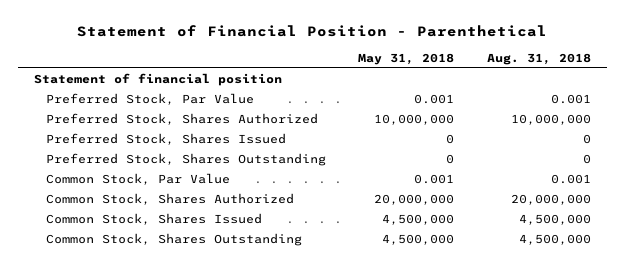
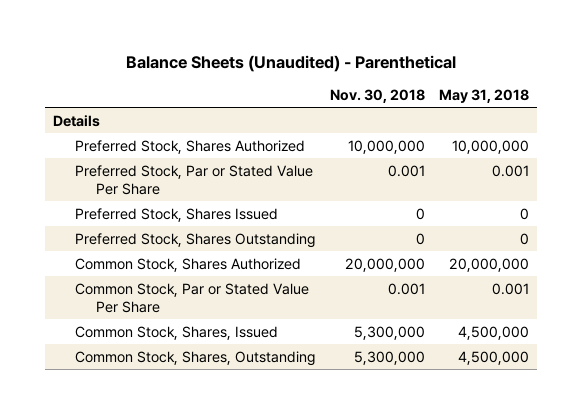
[77,25,548,38] Statement of Financial Position - Parenthetical -> [126,54,457,72] Balance Sheets (Unaudited) - Parenthetical
[486,52,591,65] Aug. 31, 2018 -> none
none -> [329,88,425,103] Nov. 30, 2018
[34,73,283,87] Statement of financial position -> none
[45,93,254,106] Preferred Stock, Par Value -> none
none -> [52,114,100,127] Details
none -> [74,164,313,196] Preferred Stock, Par or Stated Value Per Share
[45,173,230,186] Common Stock, Par Value -> none
none -> [74,282,309,314] Common Stock, Par or Stated Value Per Share
[45,213,262,226] Common Stock, Shares Issued -> [74,325,278,340] Common Stock, Shares, Issued
[45,233,302,247] Common Stock, Shares Outstanding -> [74,350,315,366] Common Stock, Shares, Outstanding

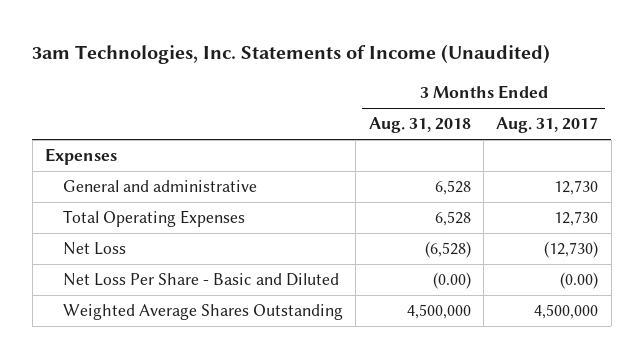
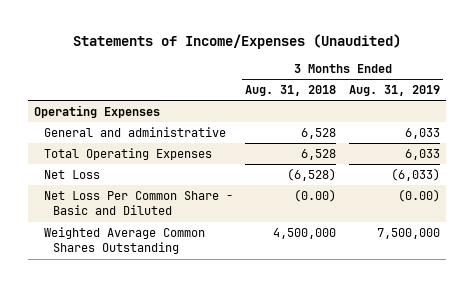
[32,44,551,65] 3am Technologies, Inc. Statements of Income (Unaudited) -> [73,33,402,49] Statements of Income/Expenses (Unaudited)
[496,117,599,134] Aug. 31, 2017 -> none
none -> [348,85,440,97] Aug. 31, 2019
[45,148,118,166] Expenses -> [34,104,161,118] Operating Expenses
[63,273,340,287] Net Loss Per Share - Basic and Diluted -> [43,190,233,216] Net Loss Per Common Share - Basic and Diluted
[63,304,344,321] Weighted Average Shares Outstanding -> [43,226,205,255] Weighted Average Common Shares Outstanding

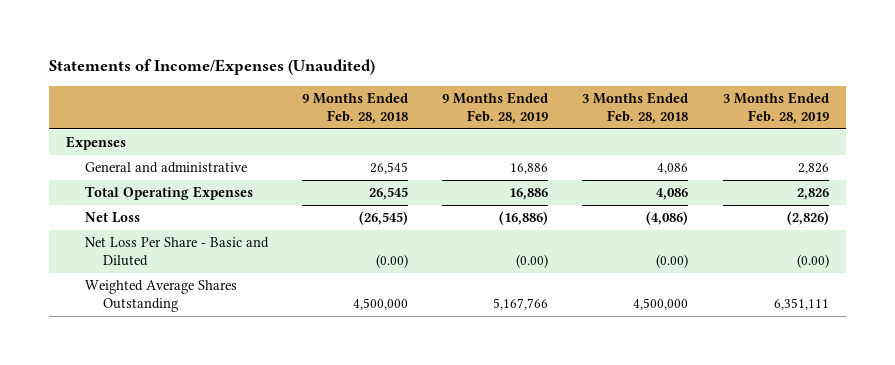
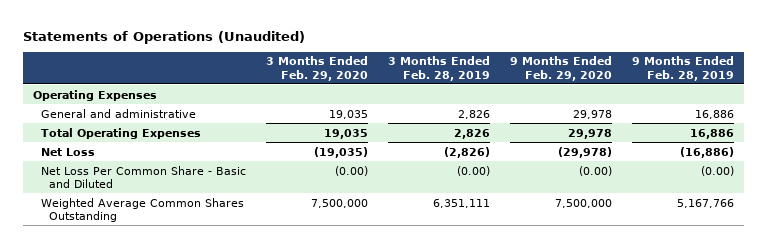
[49,59,376,76] Statements of Income/Expenses (Unaudited) -> [23,30,306,44] Statements of Operations (Unaudited)
[302,91,409,124] 9 Months Ended Feb. 28, 2018 -> none
[582,91,689,124] 3 Months Ended Feb. 28, 2018 -> none
none -> [266,56,369,81] 3 Months Ended Feb. 29, 2020
none -> [510,56,613,81] 9 Months Ended Feb. 29, 2020
[66,135,127,150] Expenses -> [33,89,158,101] Operating Expenses
[84,236,269,267] Net Loss Per Share - Basic and Diluted -> [41,165,247,188] Net Loss Per Common Share - Basic and Diluted
[84,279,237,313] Weighted Average Shares Outstanding -> [41,197,245,222] Weighted Average Common Shares Outstanding

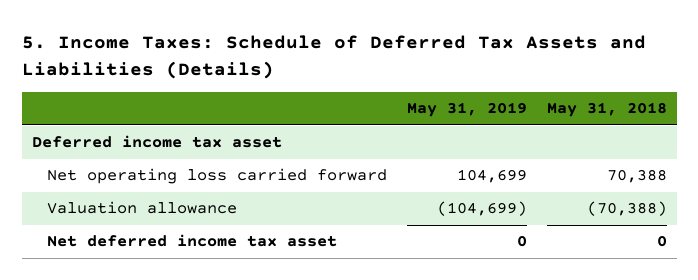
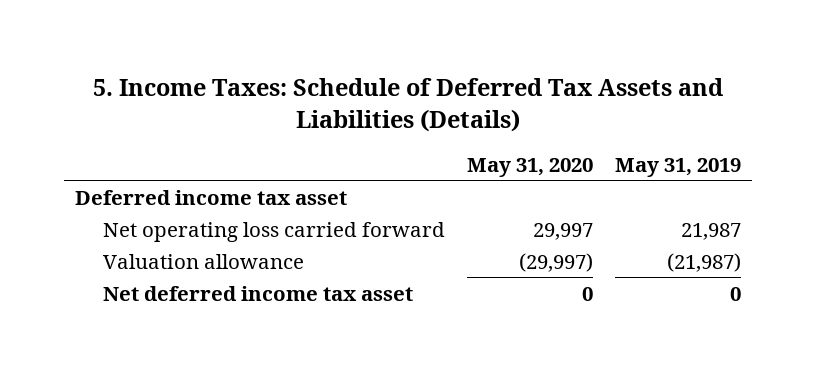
[546,102,667,118] May 31, 2018 -> none
none -> [466,157,593,177] May 31, 2020
[456,169,527,184] 104,699 -> [680,222,741,240] 21,987
[436,201,527,217] (104,699) -> [666,252,741,272] (21,987)

